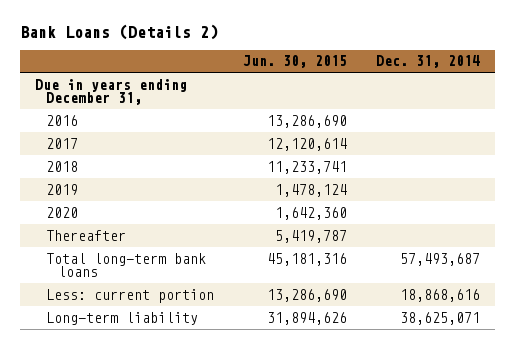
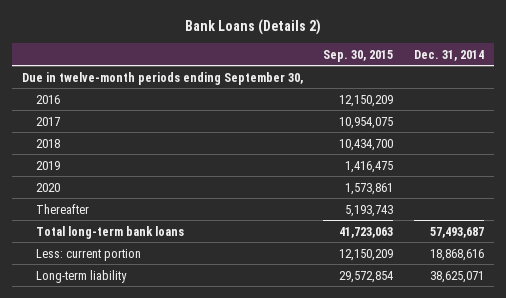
[243,55,348,69] Jun. 30, 2015 -> none
none -> [323,49,394,62] Sep. 30, 2015
[34,78,187,106] Due in years ending December 31, -> [21,71,303,85] Due in twelve-month periods ending September 30,

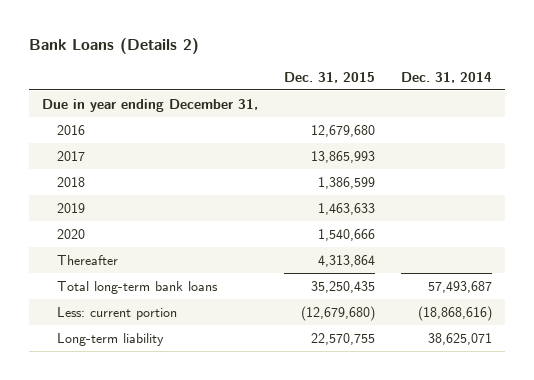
[323,49,394,62] Sep. 30, 2015 -> none
none -> [284,71,376,83] Dec. 31, 2015
[21,71,303,85] Due in twelve-month periods ending September 30, -> [41,98,258,112] Due in year ending December 31,
[429,248,484,261] 18,868,616 -> [418,305,493,321] (18,868,616)

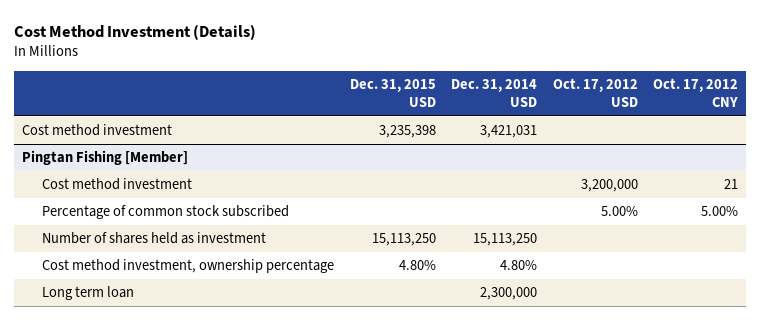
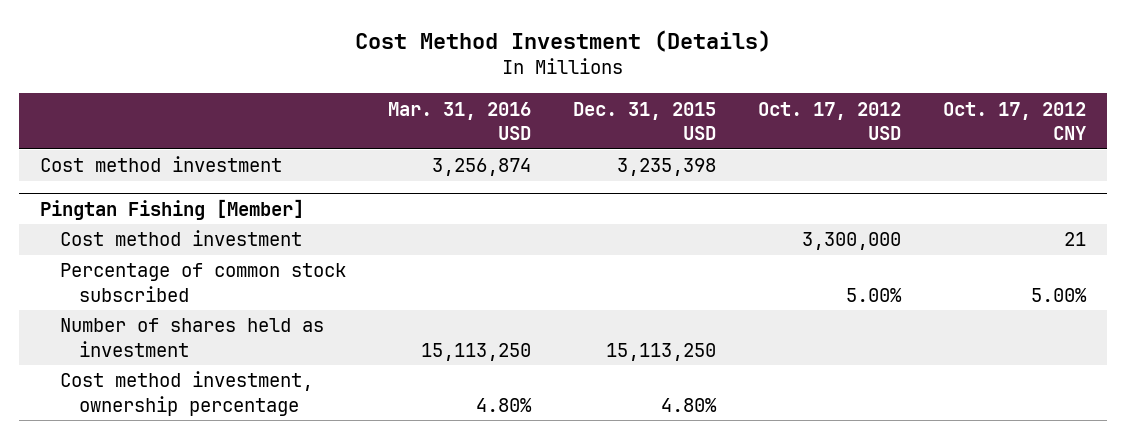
[451,78,538,108] Dec. 31, 2014 USD -> none
none -> [387,101,531,141] Mar. 31, 2016 USD
[580,179,638,193] 3,200,000 -> [802,232,902,251] 3,300,000
[42,286,135,301] Long term loan -> none

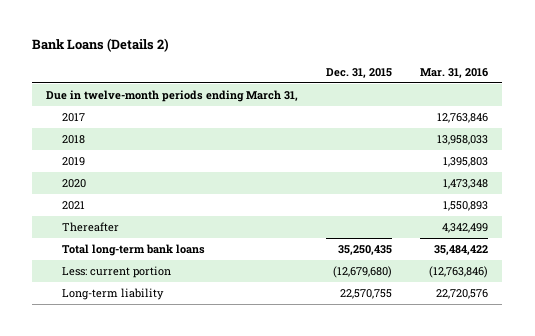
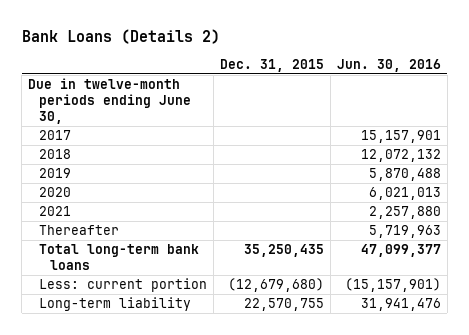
[420,67,489,78] Mar. 31, 2016 -> none
none -> [336,58,441,72] Jun. 30, 2016
[46,90,299,103] Due in twelve-month periods ending March 31, -> [28,78,191,124] Due in twelve-month periods ending June 30,

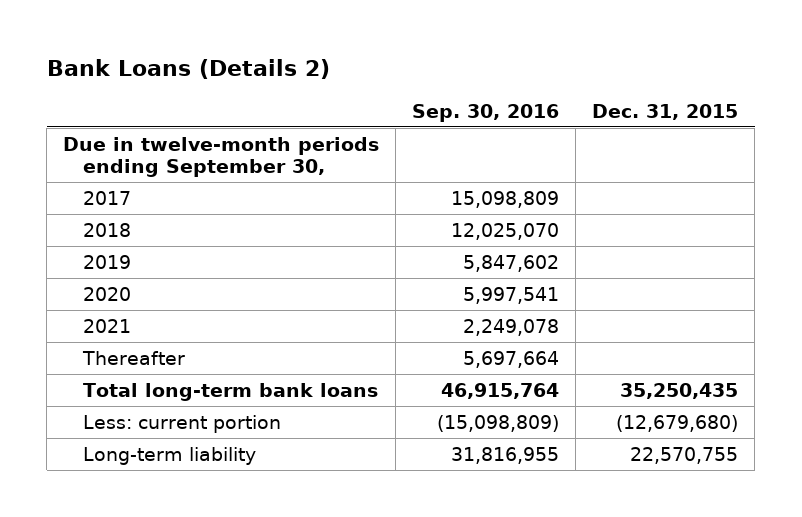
[336,58,441,72] Jun. 30, 2016 -> none
none -> [412,103,560,122] Sep. 30, 2016
[28,78,191,124] Due in twelve-month periods ending June 30, -> [63,136,380,177] Due in twelve-month periods ending September 30,

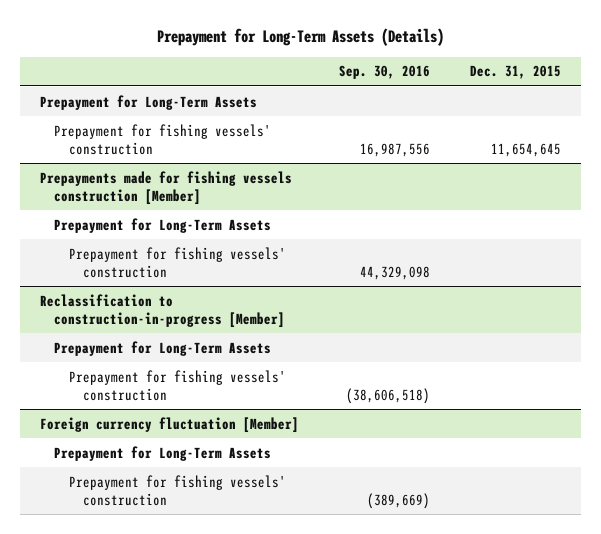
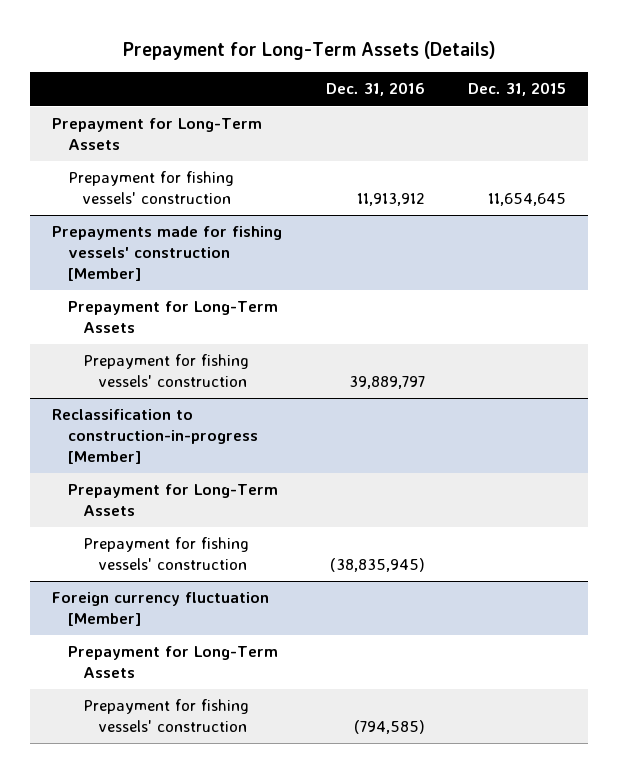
[339,65,431,80] Sep. 30, 2016 -> none
none -> [325,82,425,97] Dec. 31, 2016
[39,170,292,205] Prepayments made for fishing vessels construction [Member] -> [52,226,283,282] Prepayments made for fishing vessels' construction [Member]

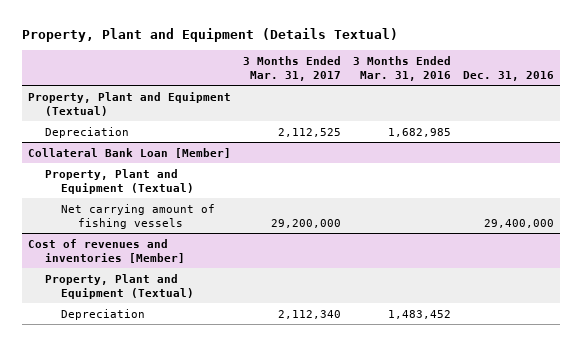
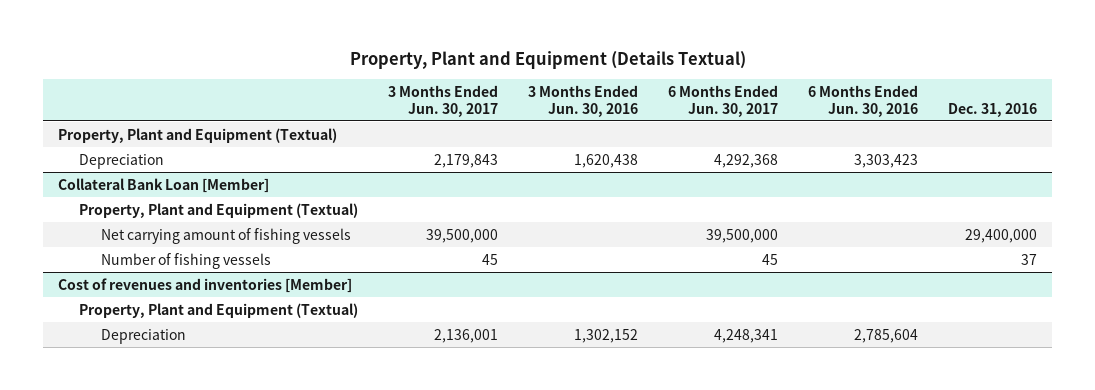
[242,55,341,82] 3 Months Ended Mar. 31, 2017 -> none
[352,55,451,82] 3 Months Ended Mar. 31, 2016 -> none
none -> [388,84,499,117] 3 Months Ended Jun. 30, 2017
none -> [528,84,639,117] 3 Months Ended Jun. 30, 2016
none -> [668,84,779,117] 6 Months Ended Jun. 30, 2017
none -> [808,84,919,117] 6 Months Ended Jun. 30, 2016
none -> [100,252,271,269] Number of fishing vessels

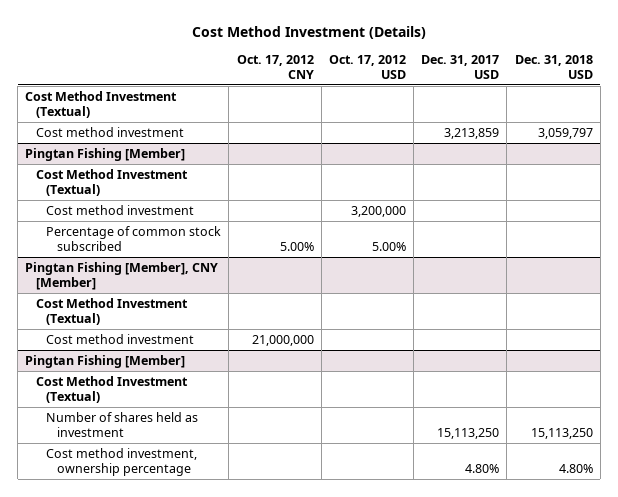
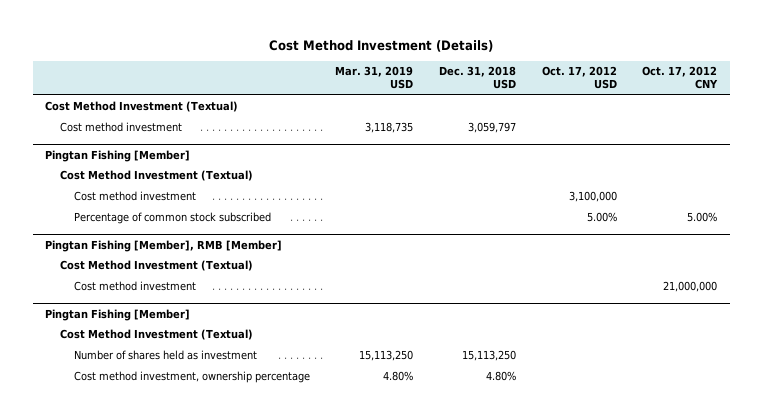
[421,54,500,79] Dec. 31, 2017 USD -> none
none -> [335,66,414,90] Mar. 31, 2019 USD
[350,205,406,217] 3,200,000 -> [568,191,617,203] 3,100,000
[25,261,219,290] Pingtan Fishing [Member], CNY [Member] -> [45,239,283,252] Pingtan Fishing [Member], RMB [Member]

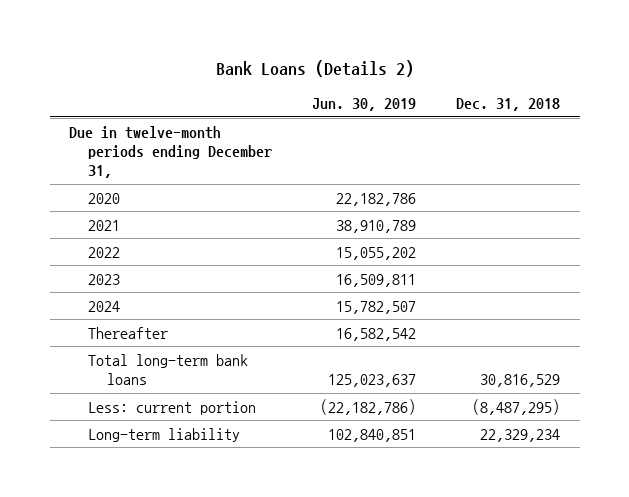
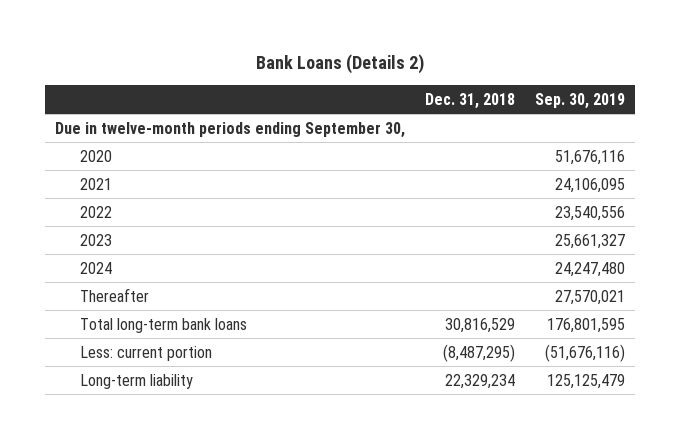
[312,97,417,111] Jun. 30, 2019 -> none
none -> [534,92,625,109] Sep. 30, 2019
[69,125,273,179] Due in twelve-month periods ending December 31, -> [54,121,405,138] Due in twelve-month periods ending September 30,

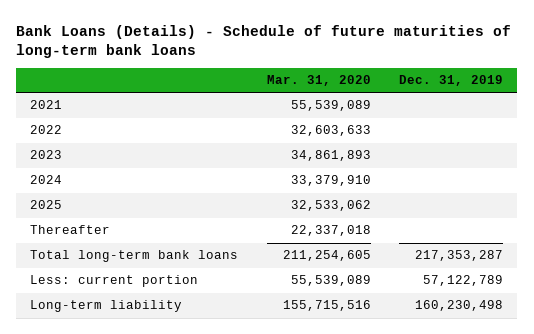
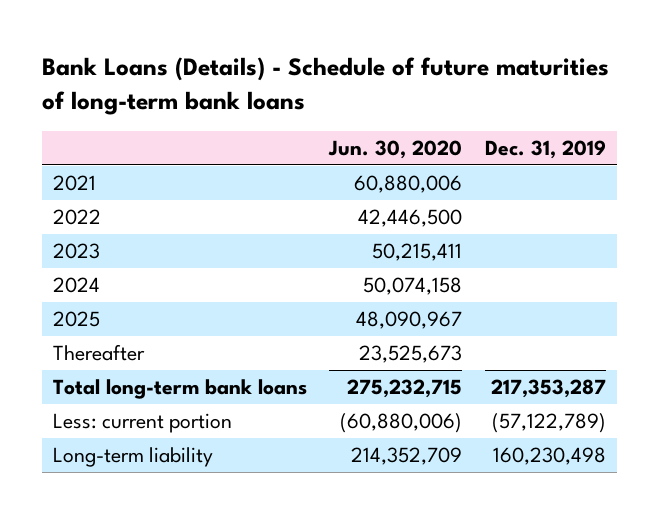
[266,74,371,86] Mar. 31, 2020 -> none
none -> [328,139,463,159] Jun. 30, 2020
[423,275,504,287] 57,122,789 -> [491,413,606,434] (57,122,789)

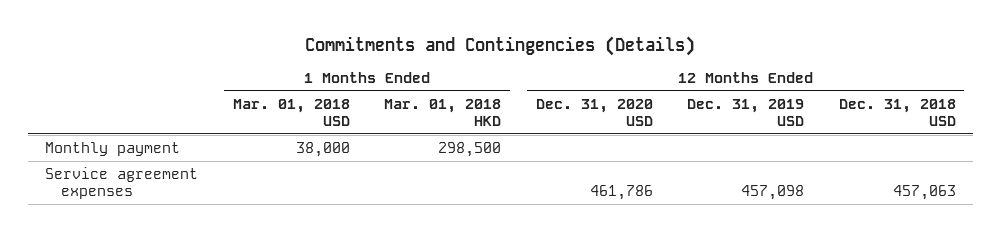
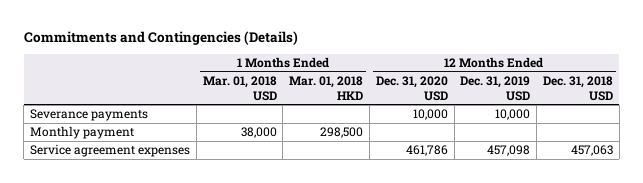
none -> [30,109,149,122] Severance payments

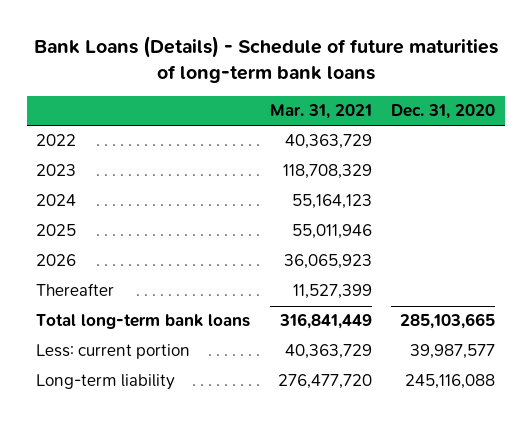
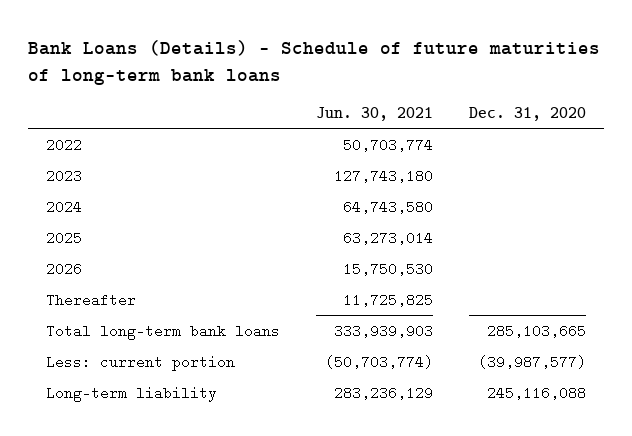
[269,104,372,120] Mar. 31, 2021 -> none
none -> [316,107,434,122] Jun. 30, 2021
[410,344,496,360] 39,987,577 -> [478,354,587,369] (39,987,577)

